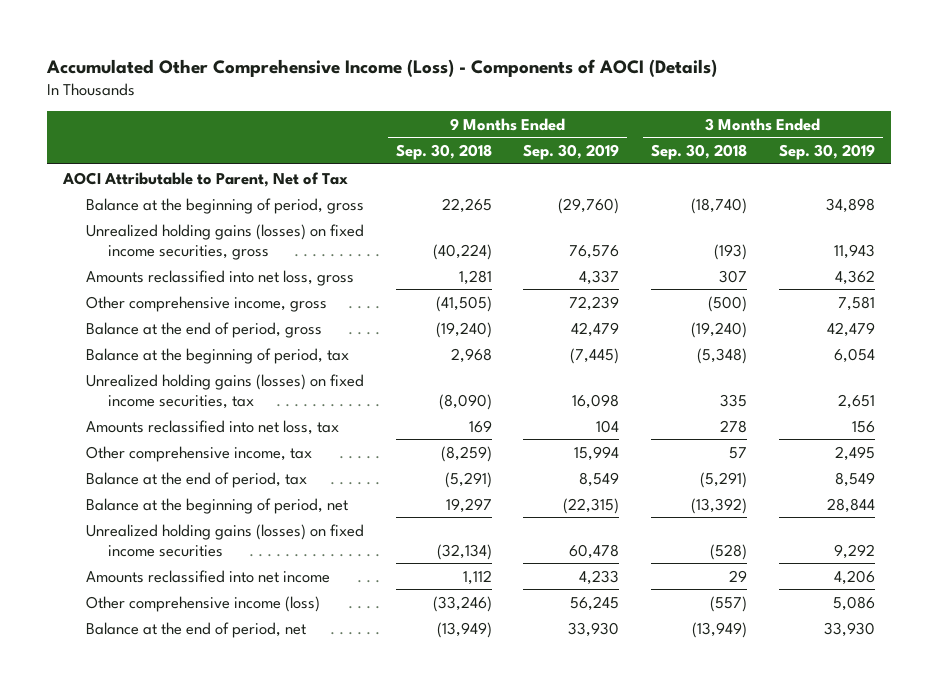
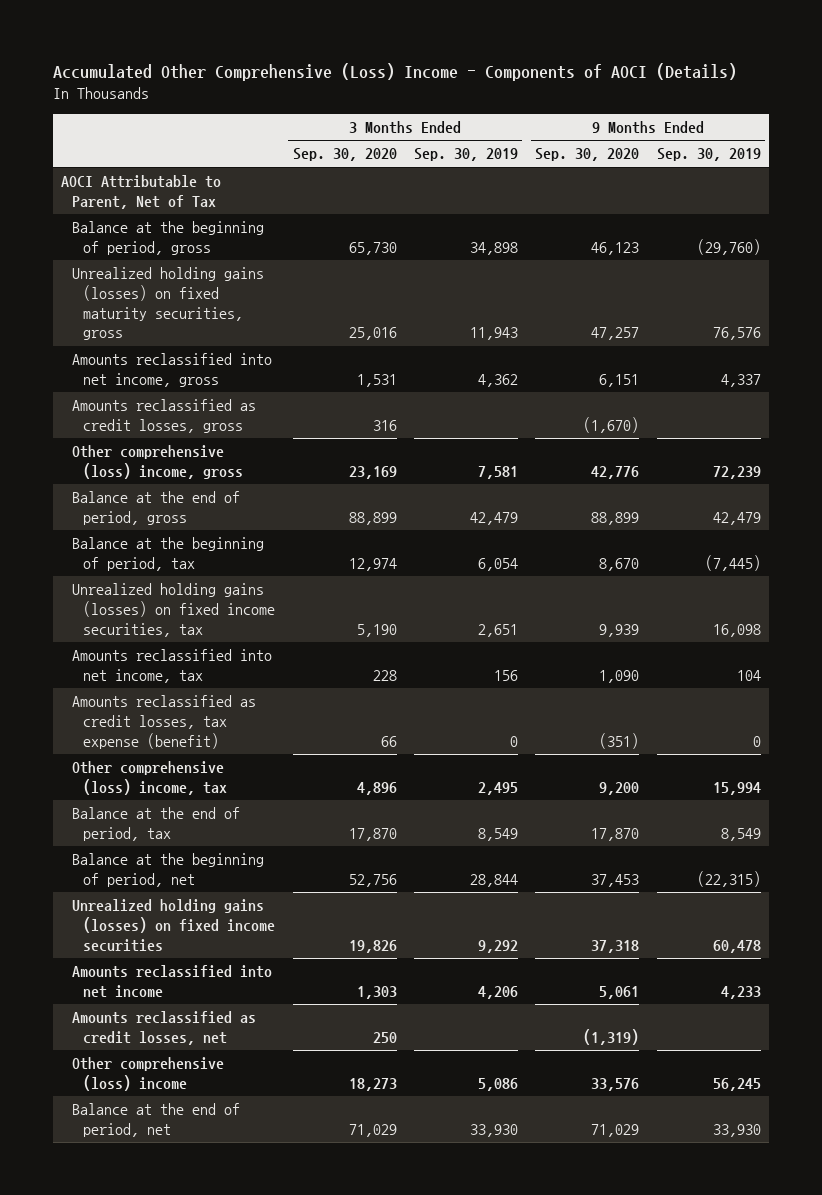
[46,58,718,77] Accumulated Other Comprehensive Income (Loss) - Components of AOCI (Details) -> [52,62,737,81] Accumulated Other Comprehensive (Loss) Income - Components of AOCI (Details)
[395,143,492,160] Sep. 30, 2018 -> none
[651,143,748,160] Sep. 30, 2018 -> none
none -> [292,148,397,162] Sep. 30, 2020
none -> [535,148,640,162] Sep. 30, 2020
[85,223,364,260] Unrealized holding gains (losses) on fixed income securities, gross -> [72,267,265,341] Unrealized holding gains (losses) on fixed maturity securities, gross
[85,269,354,286] Amounts reclassified into net loss, gross -> [72,353,273,387] Amounts reclassified into net income, gross
none -> [72,399,257,433] Amounts reclassified as credit losses, gross
[85,295,327,312] Other comprehensive income, gross -> [72,445,244,479] Other comprehensive (loss) income, gross
[85,419,339,435] Amounts reclassified into net loss, tax -> [72,649,273,683] Amounts reclassified into net income, tax
none -> [72,695,257,749] Amounts reclassified as credit losses, tax expense (benefit)
[85,445,312,462] Other comprehensive income, tax -> [72,761,228,795] Other comprehensive (loss) income, tax
none -> [72,1011,257,1045] Amounts reclassified as credit losses, net
[85,595,320,612] Other comprehensive income (loss) -> [72,1057,225,1091] Other comprehensive (loss) income

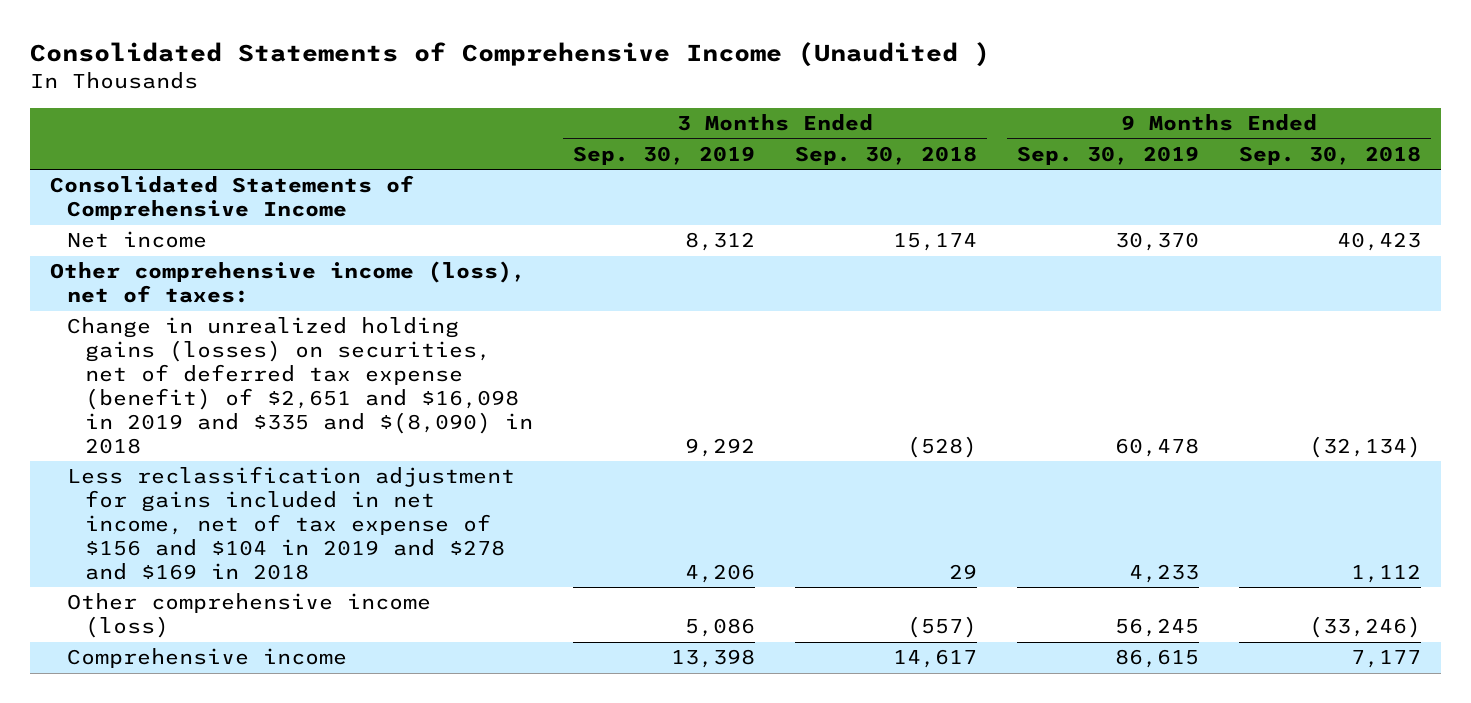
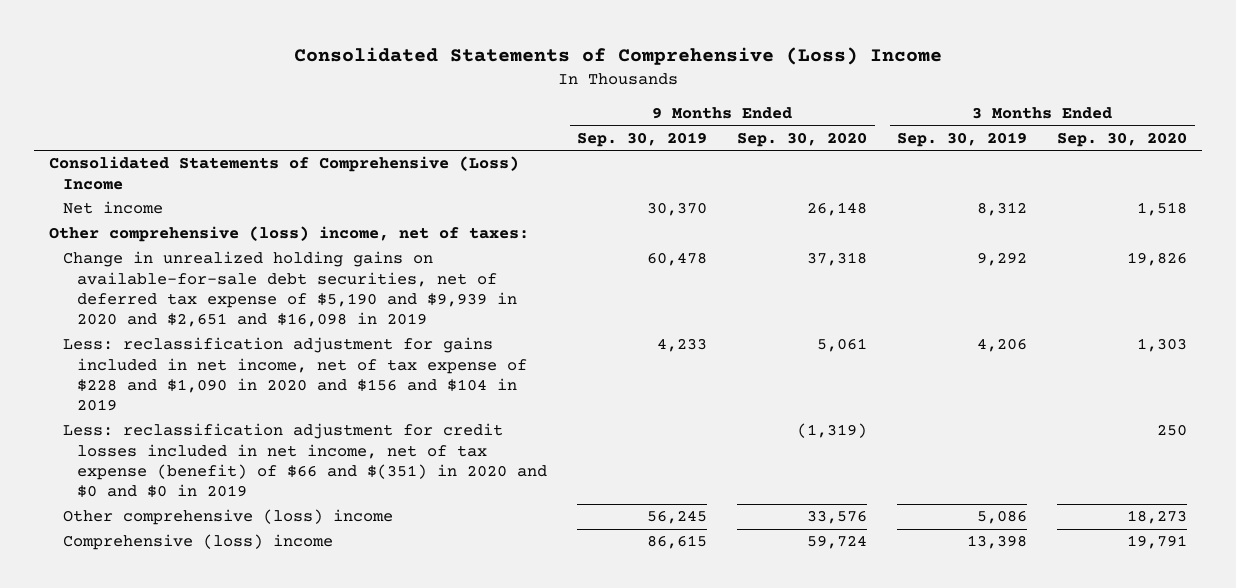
[29,41,990,67] Consolidated Statements of Comprehensive Income (Unaudited ) -> [294,46,943,65] Consolidated Statements of Comprehensive (Loss) Income
[795,146,978,166] Sep. 30, 2018 -> none
[1239,146,1422,166] Sep. 30, 2018 -> none
none -> [737,131,868,147] Sep. 30, 2020
none -> [1057,131,1188,147] Sep. 30, 2020
[49,175,414,221] Consolidated Statements of Comprehensive Income -> [49,156,520,190] Consolidated Statements of Comprehensive (Loss) Income
[49,261,526,304] Other comprehensive income (loss), net of taxes: -> [49,226,530,243] Other comprehensive (loss) income, net of taxes:
[67,317,534,454] Change in unrealized holding gains (losses) on securities, net of deferred tax expense (benefit) of $2,651 and $16,098 in 2019 and $335 and $(8,090) in 2018 -> [63,251,518,328] Change in unrealized holding gains on available-for-sale debt securities, net of deferred tax expense of $5,190 and $9,939 in 2020 and $2,651 and $16,098 in 2019
[67,466,516,580] Less reclassification adjustment for gains included in net income, net of tax expense of $156 and $104 in 2019 and $278 and $169 in 2018 -> [63,337,528,412] Less: reclassification adjustment for gains included in net income, net of tax expense of $228 and $1,090 in 2020 and $156 and $104 in 2019
none -> [63,423,548,499] Less: reclassification adjustment for credit losses included in net income, net of tax expense (benefit) of $66 and $(351) in 2020 and $0 and $0 in 2019
[67,593,432,639] Other comprehensive income (loss) -> [63,509,394,526] Other comprehensive (loss) income
[67,648,348,669] Comprehensive income -> [63,534,334,551] Comprehensive (loss) income

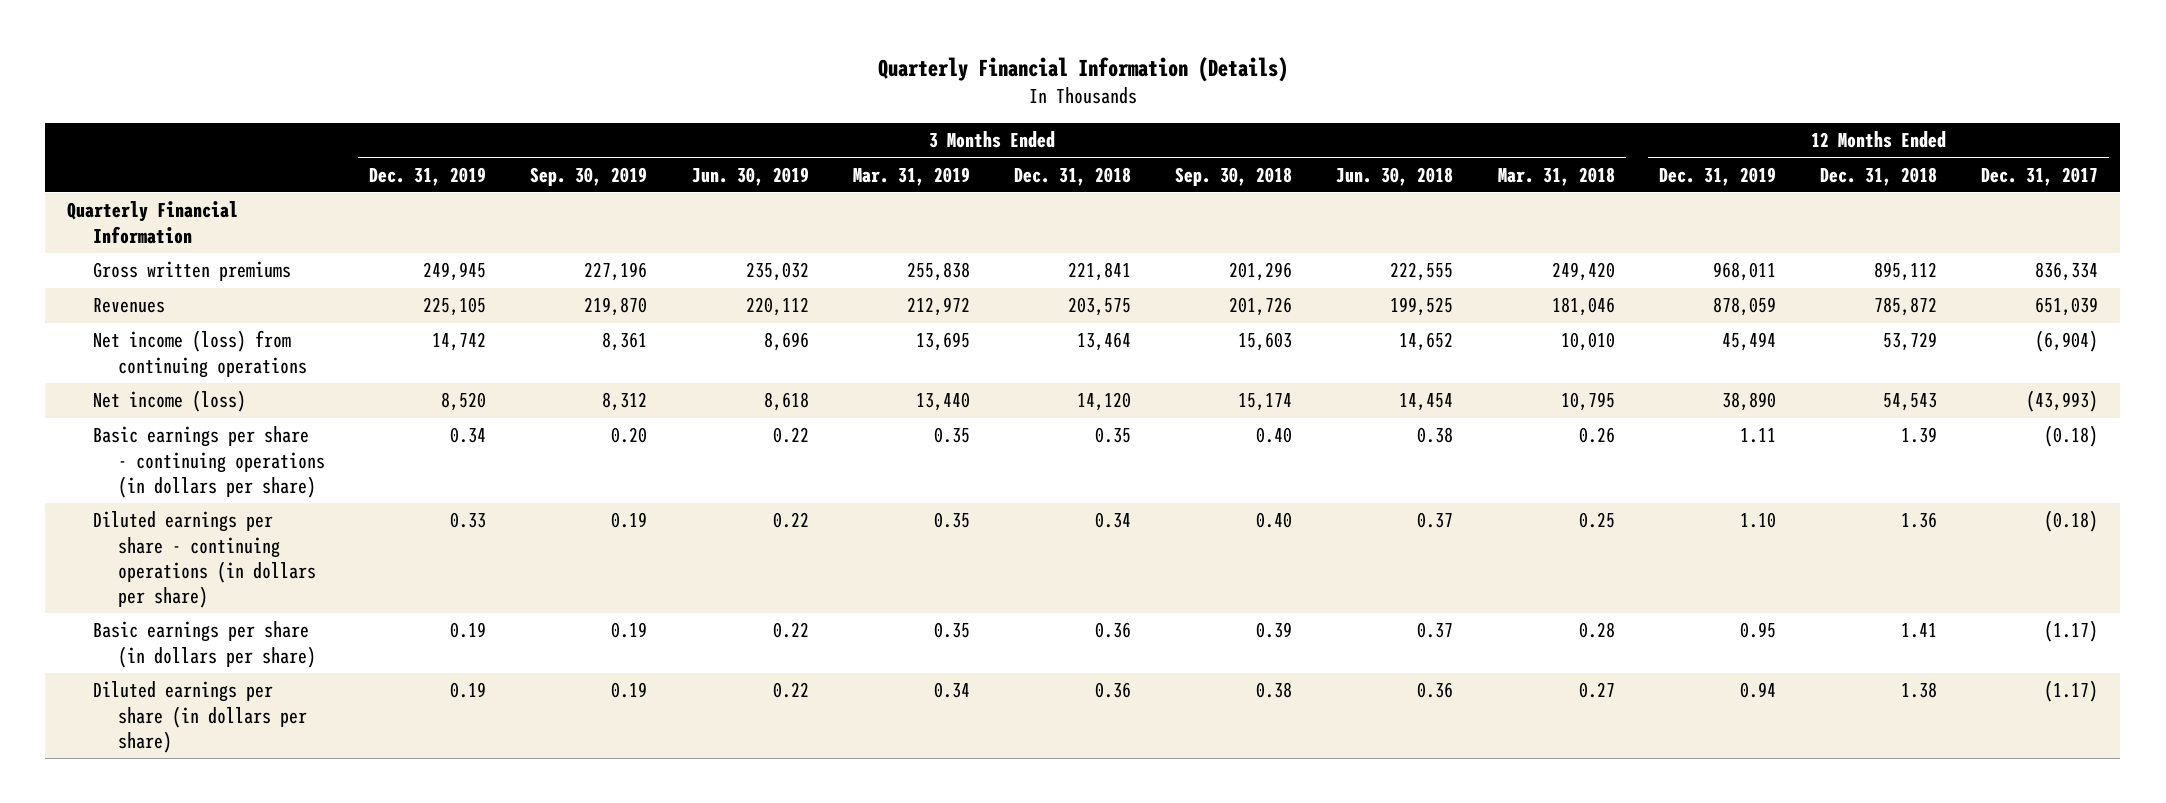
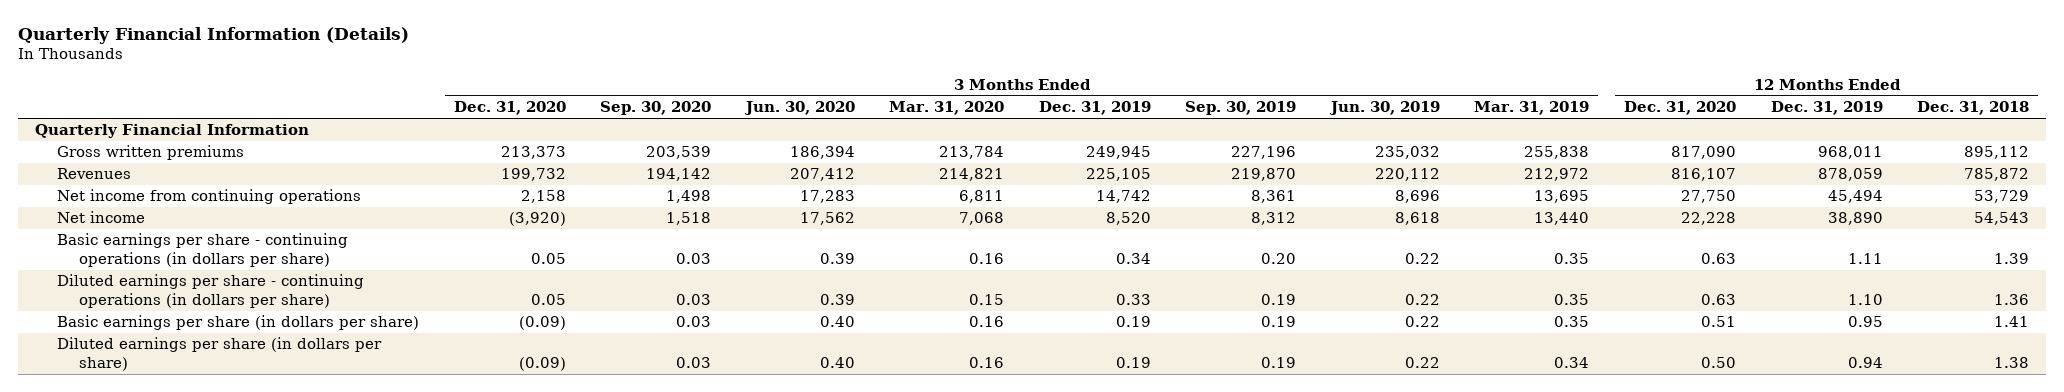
[1014,166,1132,186] Dec. 31, 2018 -> none
[1175,166,1293,186] Sep. 30, 2018 -> none
[1336,166,1454,186] Jun. 30, 2018 -> none
[1497,166,1615,186] Mar. 31, 2018 -> none
[1981,166,2099,186] Dec. 31, 2017 -> none
none -> [453,101,566,116] Dec. 31, 2020
none -> [600,101,712,116] Sep. 30, 2020
none -> [743,101,855,116] Jun. 30, 2020
none -> [889,101,1005,116] Mar. 31, 2020
none -> [1623,101,1736,116] Dec. 31, 2020
[92,330,307,378] Net income (loss) from continuing operations -> [57,189,362,205] Net income from continuing operations
[92,390,246,413] Net income (loss) -> [57,211,146,224] Net income

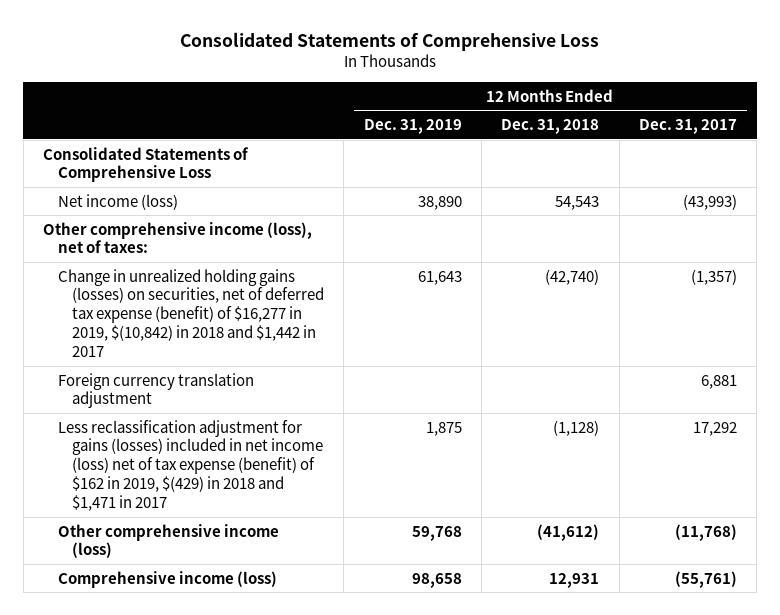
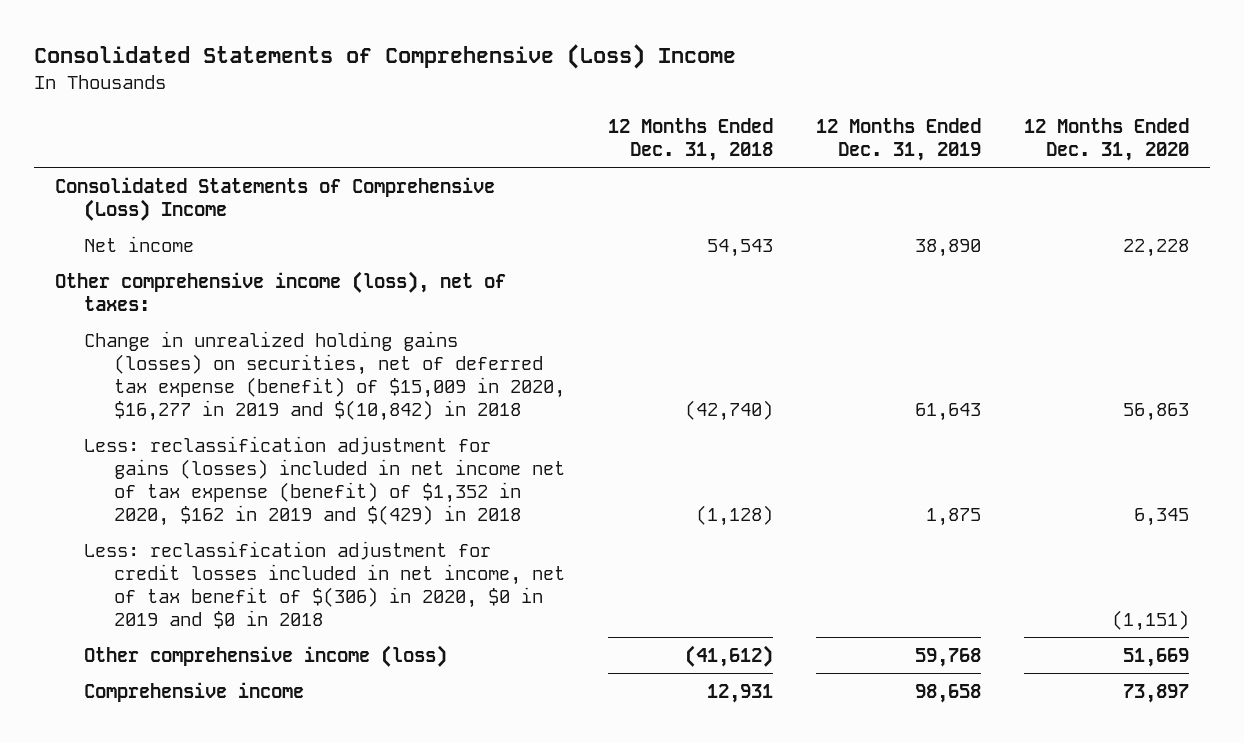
[180,31,600,51] Consolidated Statements of Comprehensive Loss -> [33,44,736,70] Consolidated Statements of Comprehensive (Loss) Income
[639,118,738,134] Dec. 31, 2017 -> none
none -> [1023,117,1189,161] 12 Months Ended Dec. 31, 2020
[43,146,250,183] Consolidated Statements of Comprehensive Loss -> [55,176,496,221] Consolidated Statements of Comprehensive (Loss) Income
[57,193,178,210] Net income (loss) -> [84,235,195,252] Net income
[57,372,254,409] Foreign currency translation adjustment -> none
[57,268,325,357] Change in unrealized holding gains (losses) on securities, net of deferred tax expense (benefit) of $16,277 in 2019, $(10,842) in 2018 and $1,442 in 2017 -> [84,330,565,421] Change in unrealized holding gains (losses) on securities, net of deferred tax expense (benefit) of $15,009 in 2020, $16,277 in 2019 and $(10,842) in 2018
[57,419,324,511] Less reclassification adjustment for gains (losses) included in net income (loss) net of tax expense (benefit) of $162 in 2019, $(429) in 2018 and $1,471 in 2017 -> [84,435,565,526] Less: reclassification adjustment for gains (losses) included in net income net of tax expense (benefit) of $1,352 in 2020, $162 in 2019 and $(429) in 2018
none -> [84,540,565,629] Less: reclassification adjustment for credit losses included in net income, net of tax benefit of $(306) in 2020, $0 in 2019 and $0 in 2018
[57,570,277,588] Comprehensive income (loss) -> [84,681,305,702] Comprehensive income

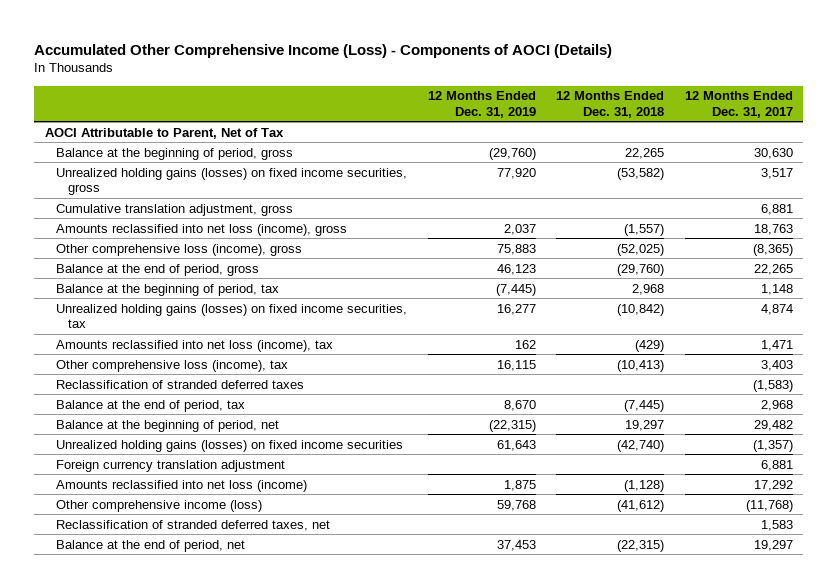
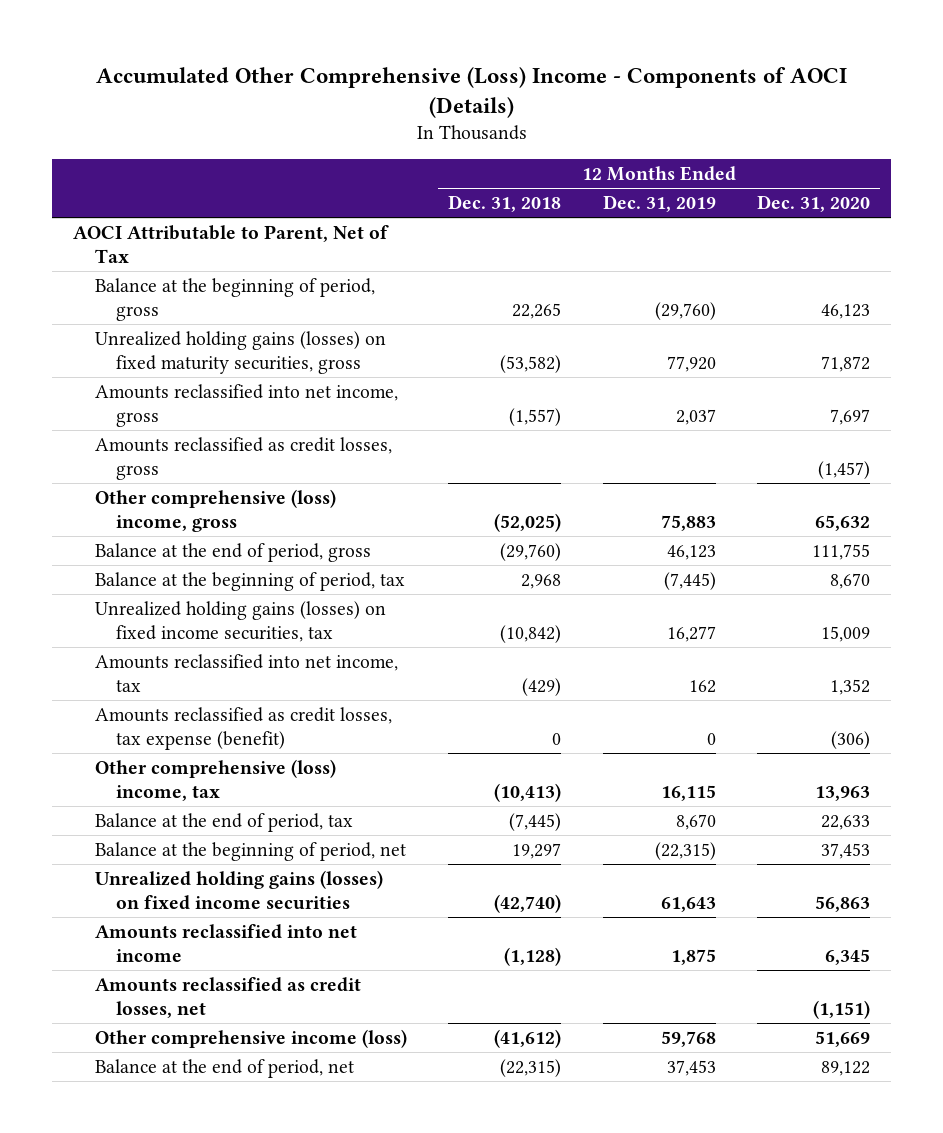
[34,43,613,58] Accumulated Other Comprehensive Income (Loss) - Components of AOCI (Details) -> [95,66,847,118] Accumulated Other Comprehensive (Loss) Income - Components of AOCI (Details)
[684,91,793,118] 12 Months Ended Dec. 31, 2017 -> none
none -> [756,195,870,213] Dec. 31, 2020
[56,203,294,216] Cumulative translation adjustment, gross -> none
[56,167,408,196] Unrealized holding gains (losses) on fixed income securities, gross -> [94,330,386,374] Unrealized holding gains (losses) on fixed maturity securities, gross
[56,223,348,236] Amounts reclassified into net loss (income), gross -> [94,383,398,427] Amounts reclassified into net income, gross
none -> [94,436,392,480] Amounts reclassified as credit losses, gross
[56,243,303,256] Other comprehensive loss (income), gross -> [94,488,336,532] Other comprehensive (loss) income, gross
[56,379,305,389] Reclassification of stranded deferred taxes -> none
[56,339,334,352] Amounts reclassified into net loss (income), tax -> [94,653,398,692] Amounts reclassified into net income, tax
none -> [94,706,392,750] Amounts reclassified as credit losses, tax expense (benefit)
[56,359,289,372] Other comprehensive loss (income), tax -> [94,758,336,801] Other comprehensive (loss) income, tax
[56,459,286,472] Foreign currency translation adjustment -> none
[56,479,308,492] Amounts reclassified into net loss (income) -> [94,923,357,962] Amounts reclassified into net income
none -> [94,976,361,1018] Amounts reclassified as credit losses, net
[56,519,331,531] Reclassification of stranded deferred taxes, net -> none

